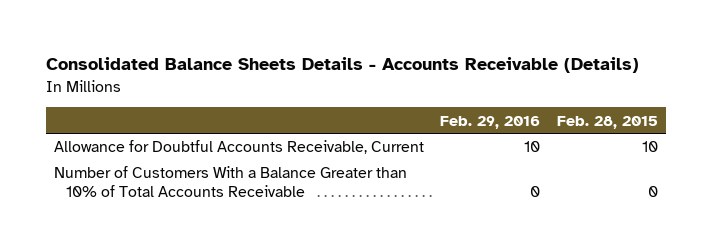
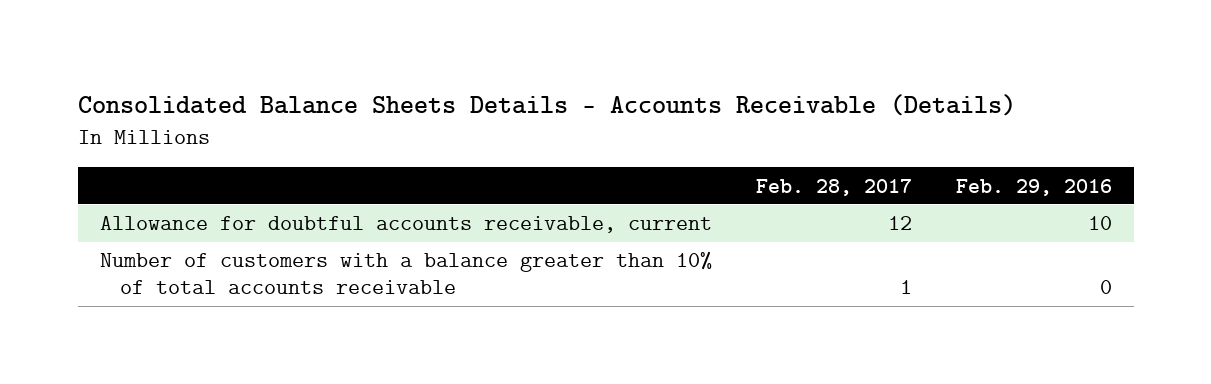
[556,115,658,129] Feb. 28, 2015 -> none
none -> [755,178,912,196] Feb. 28, 2017
[54,140,425,155] Allowance for Doubtful Accounts Receivable, Current -> [99,216,712,234] Allowance for doubtful accounts receivable, current
[54,166,408,197] Number of Customers With a Balance Greater than 10% of Total Accounts Receivable -> [99,251,712,295] Number of customers with a balance greater than 10% of total accounts receivable

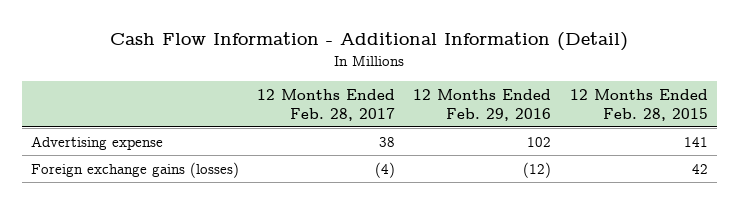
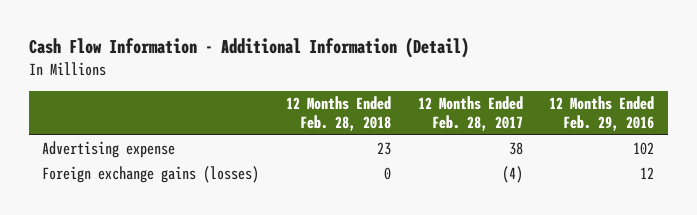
[569,88,708,121] 12 Months Ended Feb. 28, 2015 -> none
none -> [285,95,391,131] 12 Months Ended Feb. 28, 2018
[523,161,552,178] (12) -> [640,167,655,180] 12

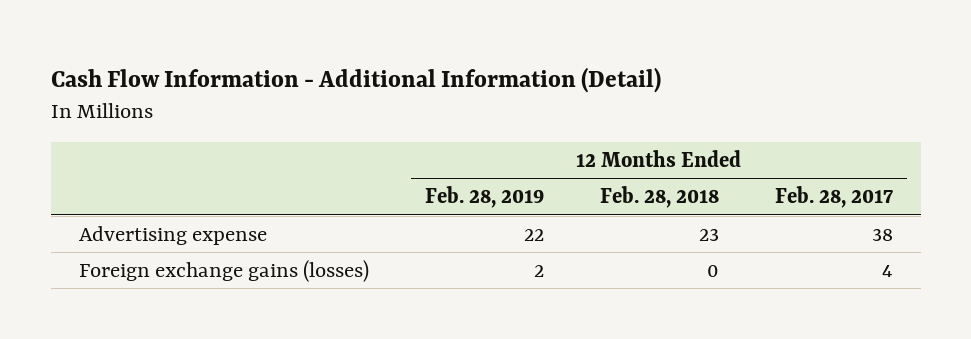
[549,95,655,131] 12 Months Ended Feb. 29, 2016 -> none
none -> [424,186,544,209] 12 Months Ended Feb. 28, 2019
[501,166,523,184] (4) -> [881,264,893,277] 4

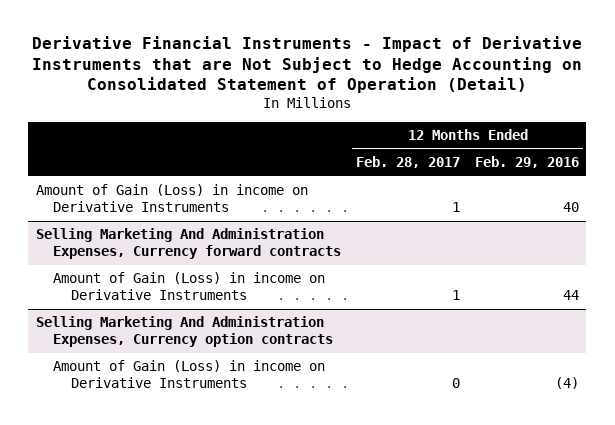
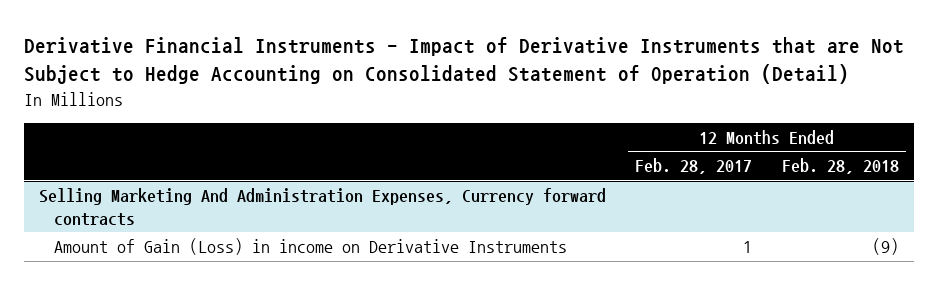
[475,156,580,169] Feb. 29, 2016 -> none
none -> [781,158,899,175] Feb. 28, 2018
[35,184,308,213] Amount of Gain (Loss) in income on Derivative Instruments -> none
[35,316,334,348] Selling Marketing And Administration Expenses, Currency option contracts -> none
[53,360,326,389] Amount of Gain (Loss) in income on Derivative Instruments -> none

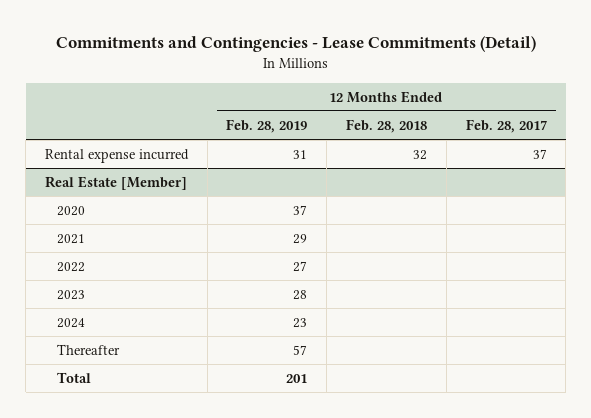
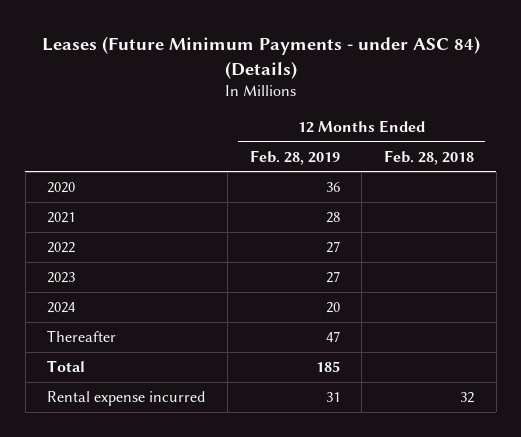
[55,36,536,53] Commitments and Contingencies - Lease Commitments (Detail) -> [41,35,480,79] Leases (Future Minimum Payments - under ASC 84) (Details)
[465,118,547,133] Feb. 28, 2017 -> none
[44,175,187,190] Real Estate [Member] -> none
[293,204,308,215] 37 -> [325,182,340,193] 36
[293,233,308,244] 29 -> [325,212,340,224] 28
[293,289,308,300] 28 -> [325,271,340,284] 27
[293,317,308,328] 23 -> [325,302,340,314] 20
[293,344,308,355] 57 -> [325,331,340,343] 47
[286,373,308,383] 201 -> [315,361,340,373] 185
[44,148,189,163] Rental expense incurred -> [47,391,206,407] Rental expense incurred

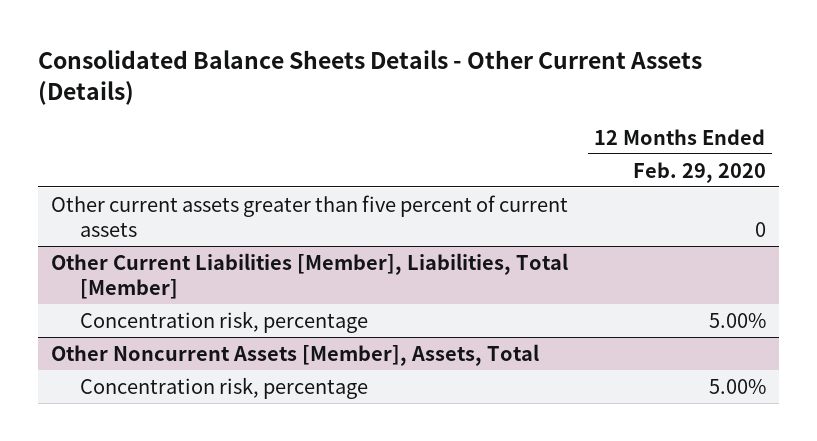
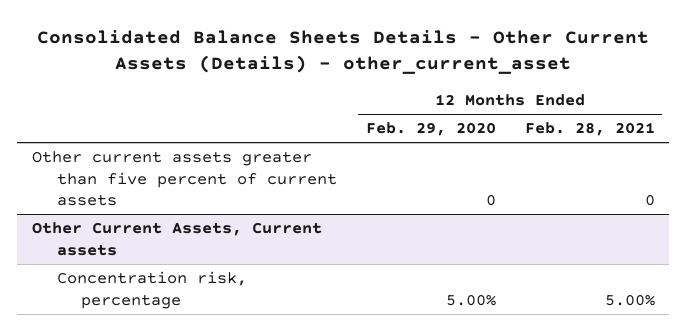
[37,50,702,106] Consolidated Balance Sheets Details - Other Current Assets (Details) -> [37,30,650,75] Consolidated Balance Sheets Details - Other Current Assets (Details) - other_current_asset
none -> [524,122,655,137] Feb. 28, 2021
[51,252,569,299] Other Current Liabilities [Member], Liabilities, Total [Member] -> none
[79,310,368,333] Concentration risk, percentage -> none
[51,343,540,366] Other Noncurrent Assets [Member], Assets, Total -> none
none -> [31,222,322,256] Other Current Assets, Current assets

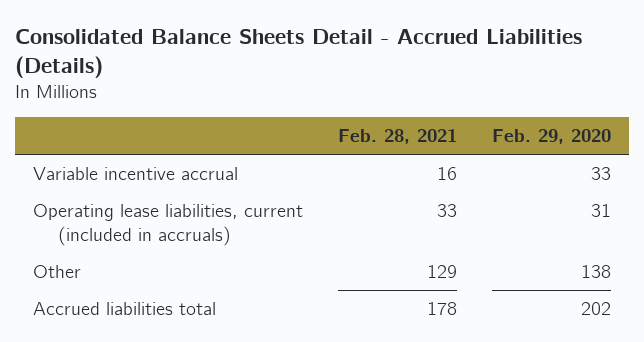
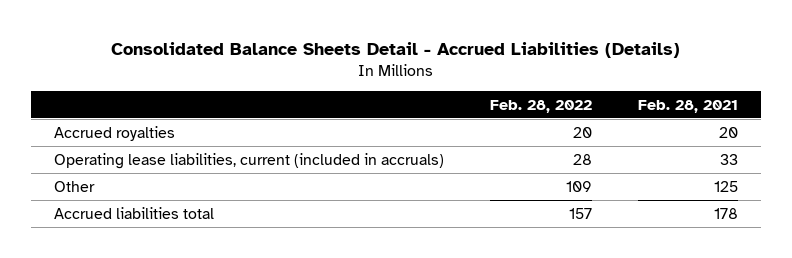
[492,128,612,144] Feb. 29, 2020 -> none
none -> [490,99,593,113] Feb. 28, 2022
[32,166,238,180] Variable incentive accrual -> none
none -> [54,125,176,141] Accrued royalties
[427,264,458,278] 129 -> [714,180,739,192] 125

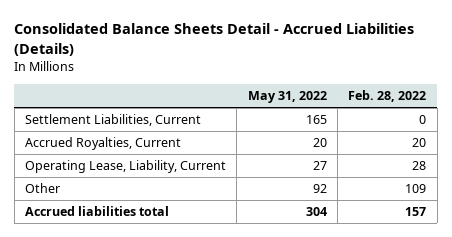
[638,99,739,113] Feb. 28, 2021 -> none
none -> [247,91,327,104] May 31, 2022
[54,152,445,169] Operating lease liabilities, current (included in accruals) -> none
none -> [25,114,202,127] Settlement Liabilities, Current
[54,125,176,141] Accrued royalties -> [25,137,182,151] Accrued Royalties, Current
none -> [25,160,227,174] Operating Lease, Liability, Current

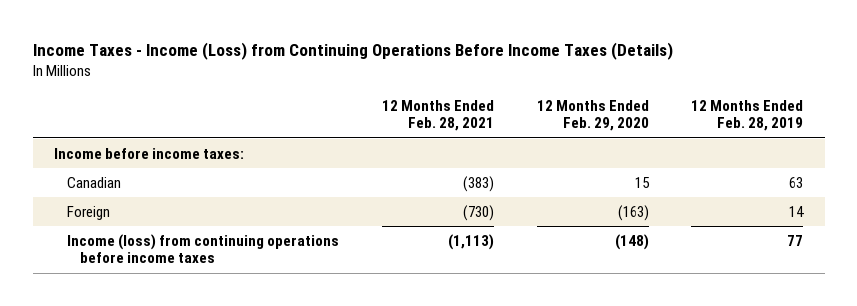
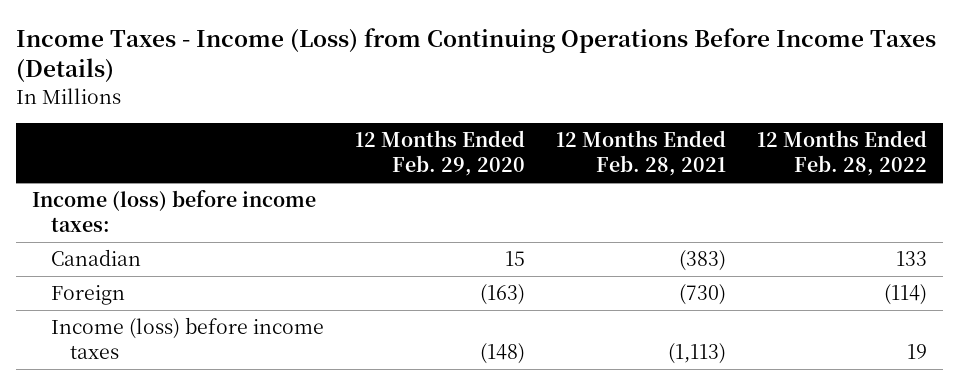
[691,99,804,132] 12 Months Ended Feb. 28, 2019 -> none
none -> [757,130,928,177] 12 Months Ended Feb. 28, 2022
[53,147,244,159] Income before income taxes: -> [31,190,316,233] Income (loss) before income taxes:
[67,233,340,264] Income (loss) from continuing operations before income taxes -> [50,317,324,360] Income (loss) before income taxes

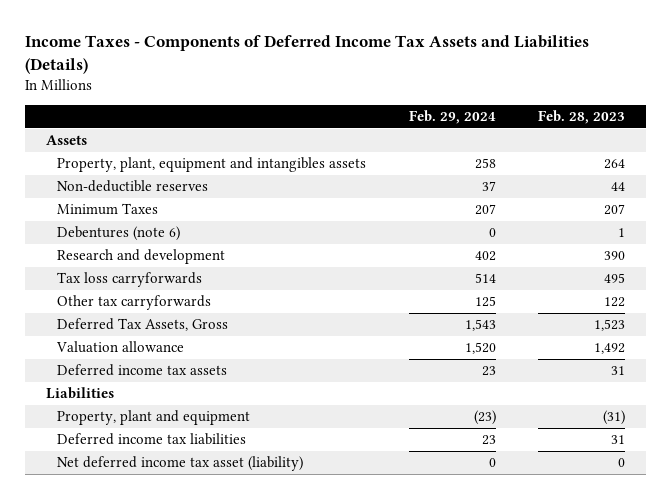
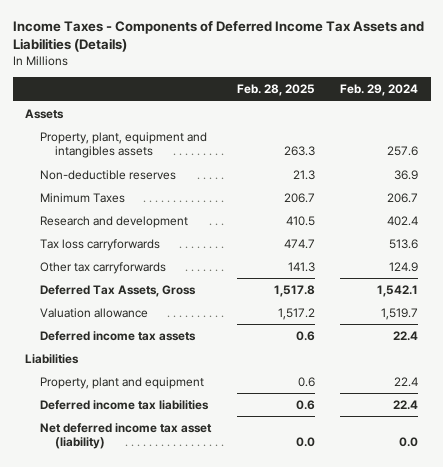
[537,110,625,125] Feb. 28, 2023 -> none
none -> [236,84,315,97] Feb. 28, 2025
[57,226,181,242] Debentures (note 6) -> none
[474,158,496,170] 258 -> [387,146,419,157] 257.6
[481,181,496,192] 37 -> [394,169,419,180] 36.9
[474,204,496,216] 207 -> [387,192,419,203] 206.7
[474,251,496,262] 402 -> [387,215,419,226] 402.4
[474,273,496,284] 514 -> [389,238,419,249] 513.6
[474,296,496,308] 125 -> [389,261,419,272] 124.9
[464,319,496,332] 1,543 -> [377,284,419,297] 1,542.1
[464,342,496,355] 1,520 -> [381,307,419,320] 1,519.7
[481,366,496,377] 23 -> [393,330,419,341] 22.4
[473,410,496,426] (23) -> [394,376,419,387] 22.4
[481,435,496,446] 23 -> [393,399,419,410] 22.4
[488,458,496,468] 0 -> [399,437,419,448] 0.0

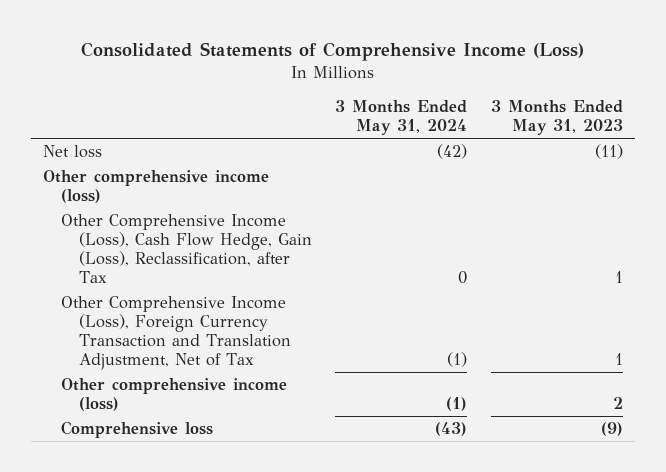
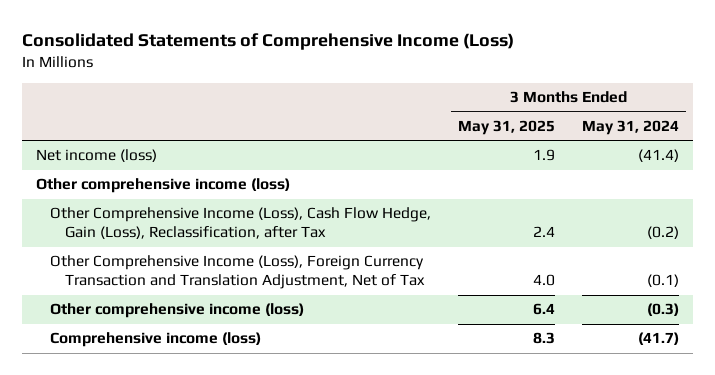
[490,100,623,136] 3 Months Ended May 31, 2023 -> none
none -> [458,119,556,135] May 31, 2025
[42,145,102,159] Net loss -> [35,149,157,163] Net income (loss)
[437,144,468,160] (42) -> [638,149,680,163] (41.4)
[458,270,468,284] 0 -> [647,226,680,240] (0.2)
[447,351,468,367] (1) -> [647,274,680,288] (0.1)
[446,397,468,412] (1) -> [647,303,680,317] (0.3)
[60,421,213,439] Comprehensive loss -> [50,332,262,348] Comprehensive income (loss)
[435,422,468,437] (43) -> [638,332,680,346] (41.7)

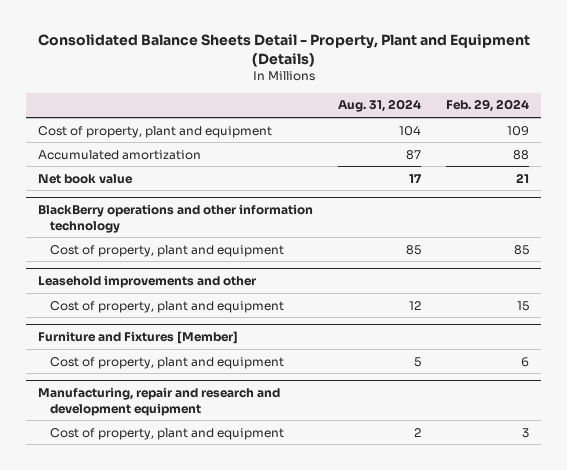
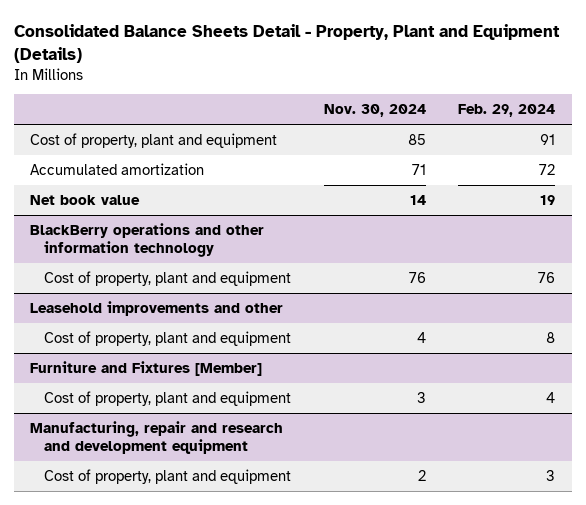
[338,99,422,113] Aug. 31, 2024 -> none
none -> [323,104,426,118] Nov. 30, 2024
[506,125,529,136] 109 -> [540,133,556,145] 91
[512,149,529,160] 88 -> [539,163,556,175] 72
[515,172,529,183] 21 -> [540,194,556,205] 19
[513,244,529,255] 85 -> [538,271,556,283] 76
[516,300,529,311] 15 -> [546,331,556,343] 8
[520,356,529,367] 6 -> [546,391,556,403] 4

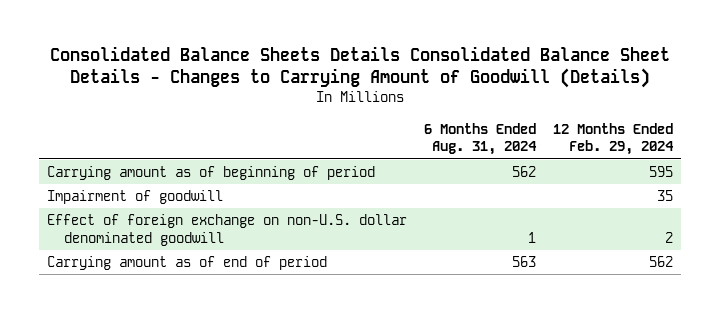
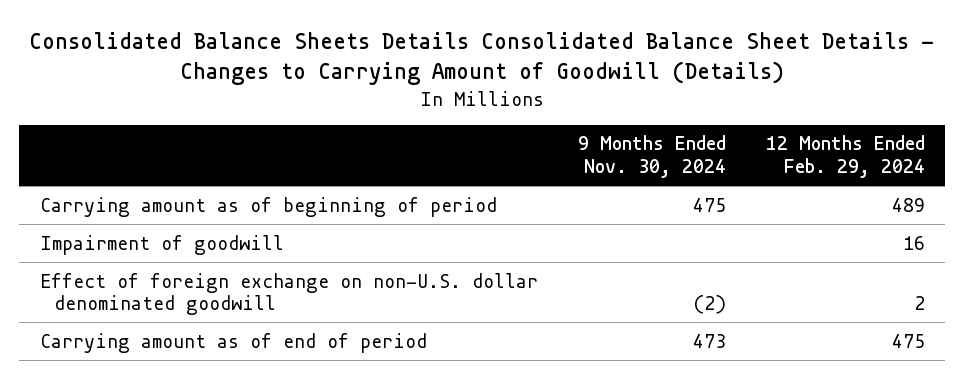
[423,122,537,156] 6 Months Ended Aug. 31, 2024 -> none
none -> [577,135,726,179] 9 Months Ended Nov. 30, 2024
[648,166,673,178] 595 -> [892,197,926,212] 489
[656,190,673,202] 35 -> [903,235,926,250] 16
[648,256,673,268] 562 -> [892,333,926,348] 475

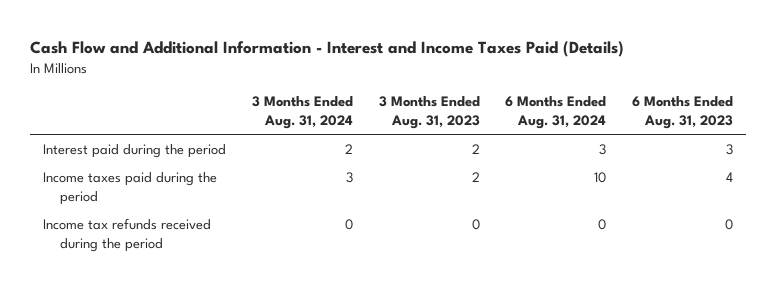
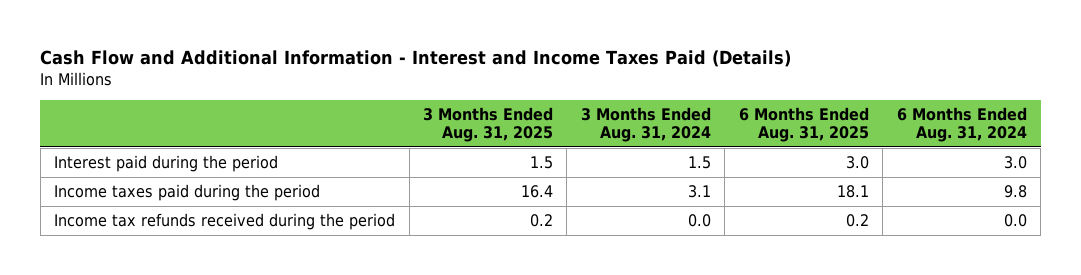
[378,96,480,129] 3 Months Ended Aug. 31, 2023 -> none
[632,96,734,129] 6 Months Ended Aug. 31, 2023 -> none
none -> [423,106,554,143] 3 Months Ended Aug. 31, 2025
none -> [738,106,869,143] 6 Months Ended Aug. 31, 2025
[344,143,353,154] 2 -> [687,155,711,169] 1.5
[599,143,607,155] 3 -> [1003,155,1027,169] 3.0
[345,171,353,183] 3 -> [687,184,711,198] 3.1
[594,171,607,183] 10 -> [1003,184,1027,198] 9.8
[344,218,353,230] 0 -> [687,213,711,227] 0.0
[598,218,607,230] 0 -> [1003,213,1027,227] 0.0

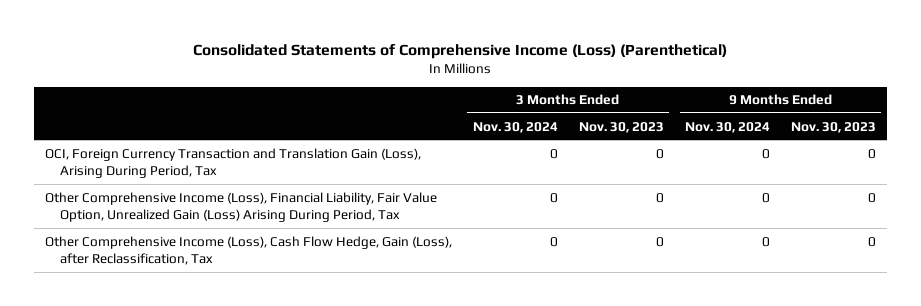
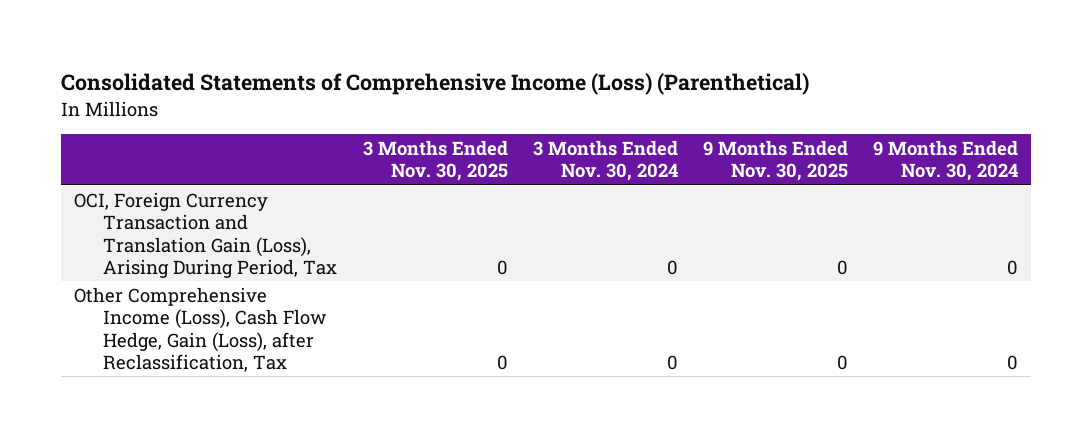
[578,121,664,133] Nov. 30, 2023 -> none
[791,121,877,133] Nov. 30, 2023 -> none
none -> [362,139,508,182] 3 Months Ended Nov. 30, 2025
none -> [703,139,849,182] 9 Months Ended Nov. 30, 2025
[44,191,437,222] Other Comprehensive Income (Loss), Financial Liability, Fair Value Option, Unrealized Gain (Loss) Arising During Period, Tax -> none

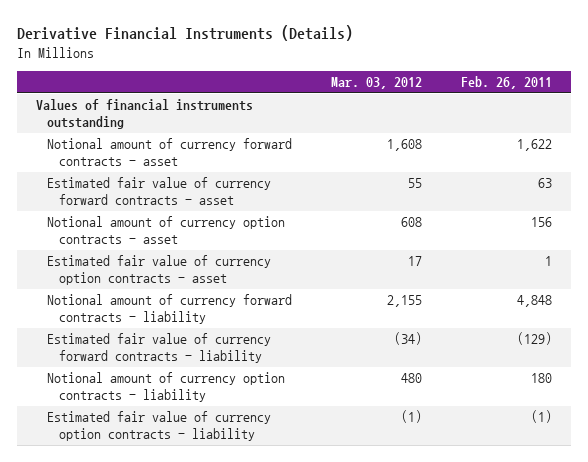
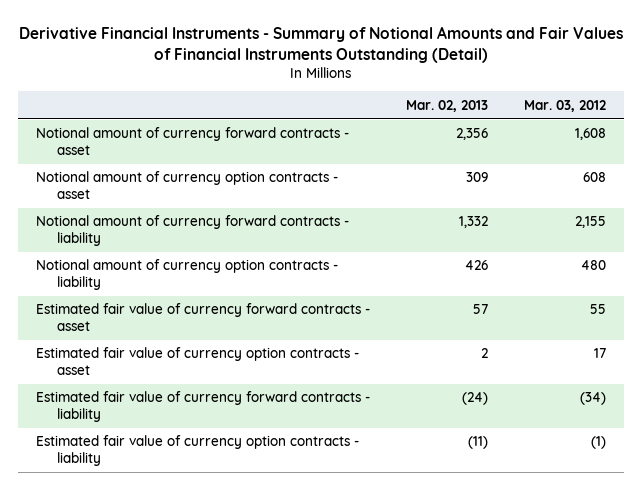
[16,25,353,42] Derivative Financial Instruments (Details) -> [19,26,624,64] Derivative Financial Instruments - Summary of Notional Amounts and Fair Values of Financial Instruments Outstanding (Detail)
[460,76,552,90] Feb. 26, 2011 -> none
none -> [406,99,489,112] Mar. 02, 2013
[35,99,253,130] Values of financial instruments outstanding -> none
[47,177,272,206] Estimated fair value of currency forward contracts - asset -> [36,303,371,332] Estimated fair value of currency forward contracts - asset
[47,255,272,286] Estimated fair value of currency option contracts - asset -> [36,347,360,376] Estimated fair value of currency option contracts - asset
[47,333,272,364] Estimated fair value of currency forward contracts - liability -> [36,391,371,423] Estimated fair value of currency forward contracts - liability

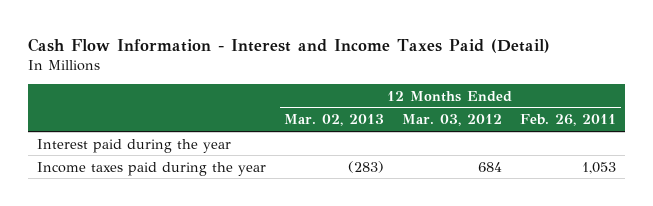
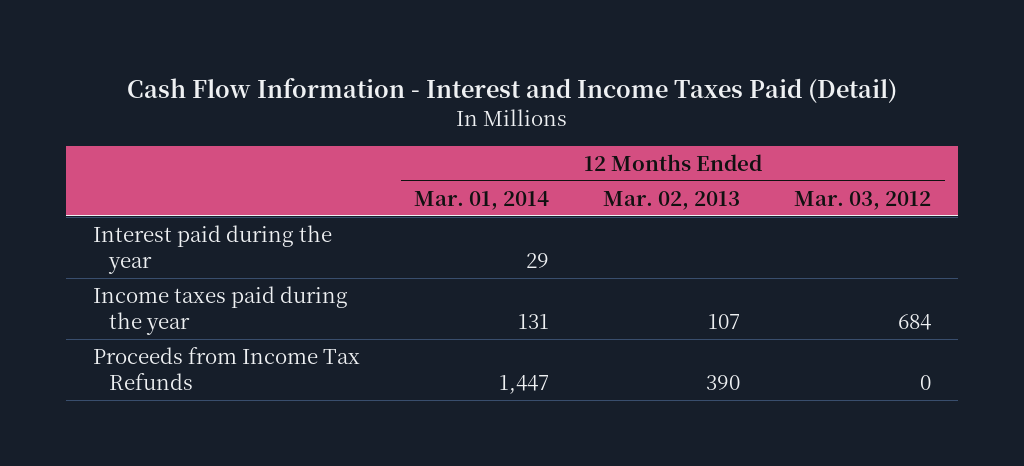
[520,114,617,127] Feb. 26, 2011 -> none
none -> [414,190,550,210] Mar. 01, 2014
[348,160,385,173] (283) -> [708,313,741,329] 107
none -> [93,346,361,390] Proceeds from Income Tax Refunds

